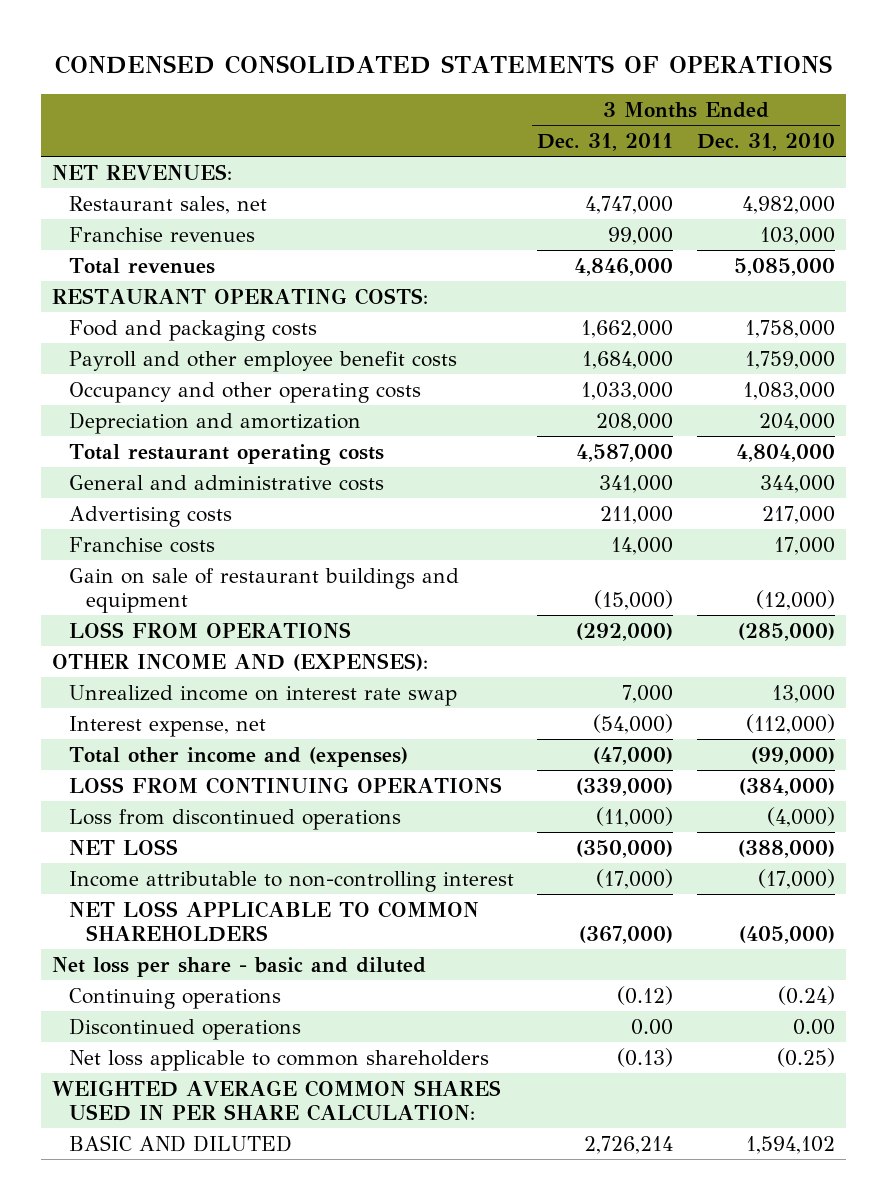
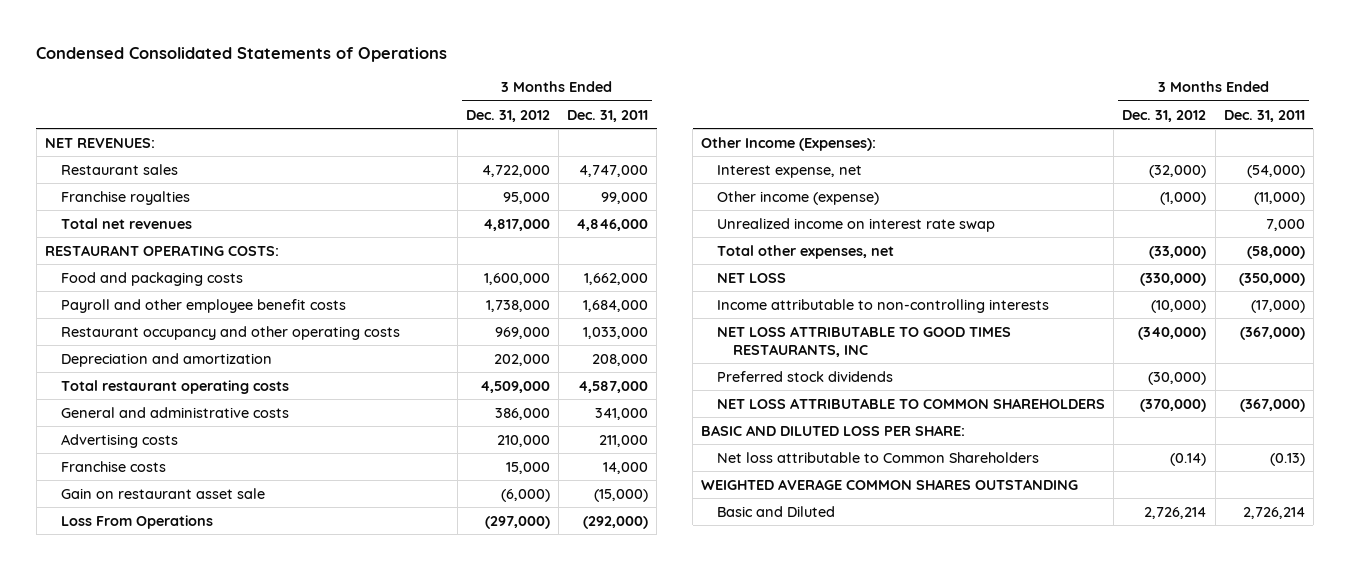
[55,55,833,75] CONDENSED CONSOLIDATED STATEMENTS OF OPERATIONS -> [36,46,448,62] Condensed Consolidated Statements of Operations
[696,133,835,152] Dec. 31, 2010 -> none
none -> [466,109,551,122] Dec. 31, 2012
[69,195,268,214] Restaurant sales, net -> [61,163,179,175] Restaurant sales
[69,226,256,242] Franchise revenues -> [61,190,191,205] Franchise royalties
[69,257,216,274] Total revenues -> [61,217,193,229] Total net revenues
[69,381,422,403] Occupancy and other operating costs -> [61,325,401,340] Restaurant occupancy and other operating costs
[69,567,460,614] Gain on sale of restaurant buildings and equipment -> [61,487,266,499] Gain on restaurant asset sale
[69,621,352,638] LOSS FROM OPERATIONS -> [61,514,214,529] Loss From Operations
[52,652,429,671] OTHER INCOME AND (EXPENSES): -> [701,136,877,151] Other Income (Expenses):
[69,776,503,794] LOSS FROM CONTINUING OPERATIONS -> none
[69,808,402,830] Loss from discontinued operations -> none
none -> [717,190,880,205] Other income (expense)
[69,684,458,706] Unrealized income on interest rate swap -> [717,217,996,232] Unrealized income on interest rate swap
[69,746,409,767] Total other income and (expenses) -> [717,244,895,259] Total other expenses, net
[593,746,674,765] (47,000) -> [1246,245,1305,259] (58,000)
[69,987,282,1009] Continuing operations -> none
[69,1017,302,1040] Discontinued operations -> none
[69,870,515,892] Income attributable to non-controlling interest -> [717,298,1050,313] Income attributable to non-controlling interests
[69,900,480,943] NET LOSS APPLICABLE TO COMMON SHAREHOLDERS -> [717,325,1012,357] NET LOSS ATTRIBUTABLE TO GOOD TIMES RESTAURANTS, INC
none -> [717,370,894,382] Preferred stock dividends
none -> [717,397,1106,409] NET LOSS ATTRIBUTABLE TO COMMON SHAREHOLDERS
[52,956,427,977] Net loss per share - basic and diluted -> [701,424,966,436] BASIC AND DILUTED LOSS PER SHARE:
[69,1049,490,1071] Net loss applicable to common shareholders -> [717,451,1040,463] Net loss attributable to Common Shareholders
[52,1079,502,1122] WEIGHTED AVERAGE COMMON SHARES USED IN PER SHARE CALCULATION: -> [701,478,1079,490] WEIGHTED AVERAGE COMMON SHARES OUTSTANDING
[69,1134,293,1152] BASIC AND DILUTED -> [717,505,836,517] Basic and Diluted

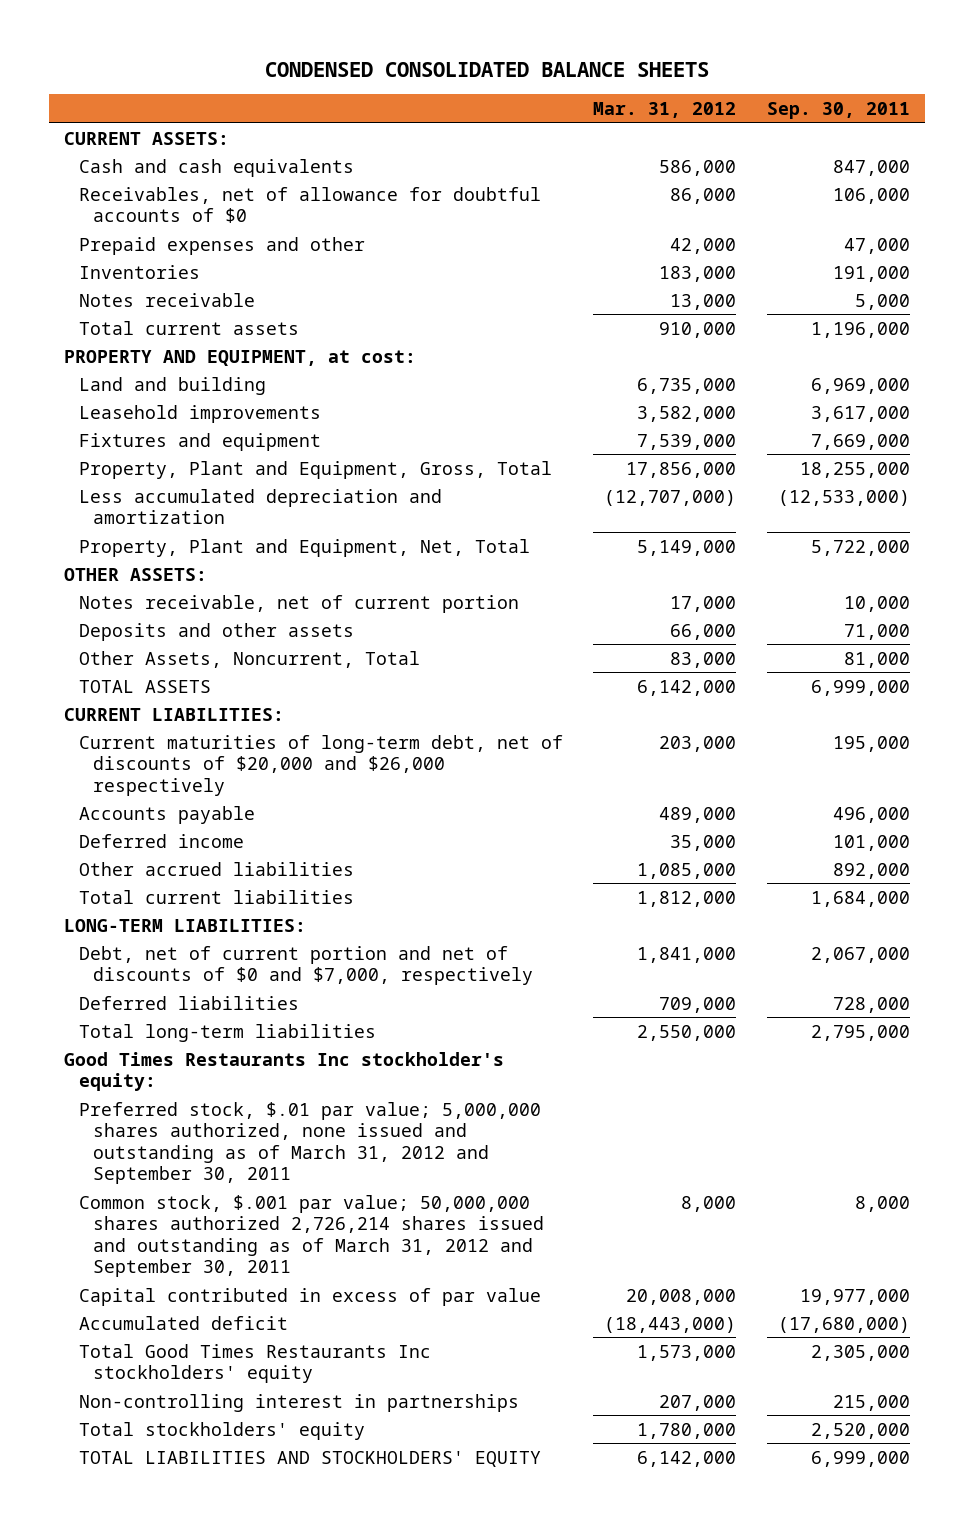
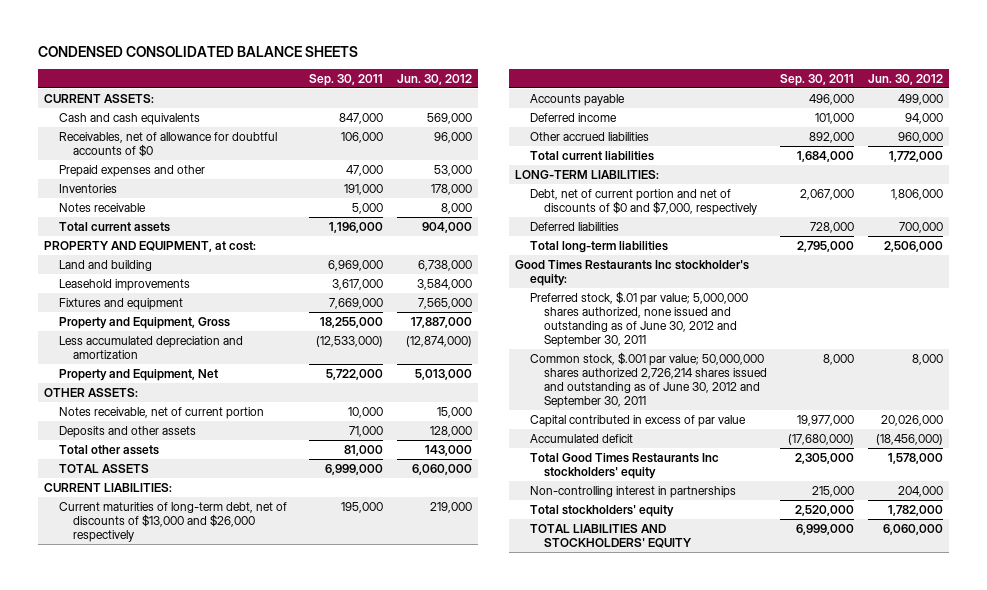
[593,102,737,119] Mar. 31, 2012 -> none
none -> [396,73,472,85] Jun. 30, 2012
[78,460,552,479] Property, Plant and Equipment, Gross, Total -> [58,317,230,330] Property and Equipment, Gross
[78,538,530,557] Property, Plant and Equipment, Net, Total -> [58,369,218,382] Property and Equipment, Net
[78,650,420,668] Other Assets, Noncurrent, Total -> [58,445,159,456] Total other assets
[78,734,563,796] Current maturities of long-term debt, net of discounts of $20,000 and $26,000 respectively -> [58,502,287,543] Current maturities of long-term debt, net of discounts of $13,000 and $26,000 respectively
[78,1101,541,1184] Preferred stock, $.01 par value; 5,000,000 shares authorized, none issued and outstanding as of March 31, 2012 and September 30, 2011 -> [529,291,748,348] Preferred stock, $.01 par value; 5,000,000 shares authorized, none issued and outstanding as of June 30, 2012 and September 30, 2011
[78,1194,545,1277] Common stock, $.001 par value; 50,000,000 shares authorized 2,726,214 shares issued and outstanding as of March 31, 2012 and September 30, 2011 -> [529,352,767,409] Common stock, $.001 par value; 50,000,000 shares authorized 2,726,214 shares issued and outstanding as of June 30, 2012 and September 30, 2011

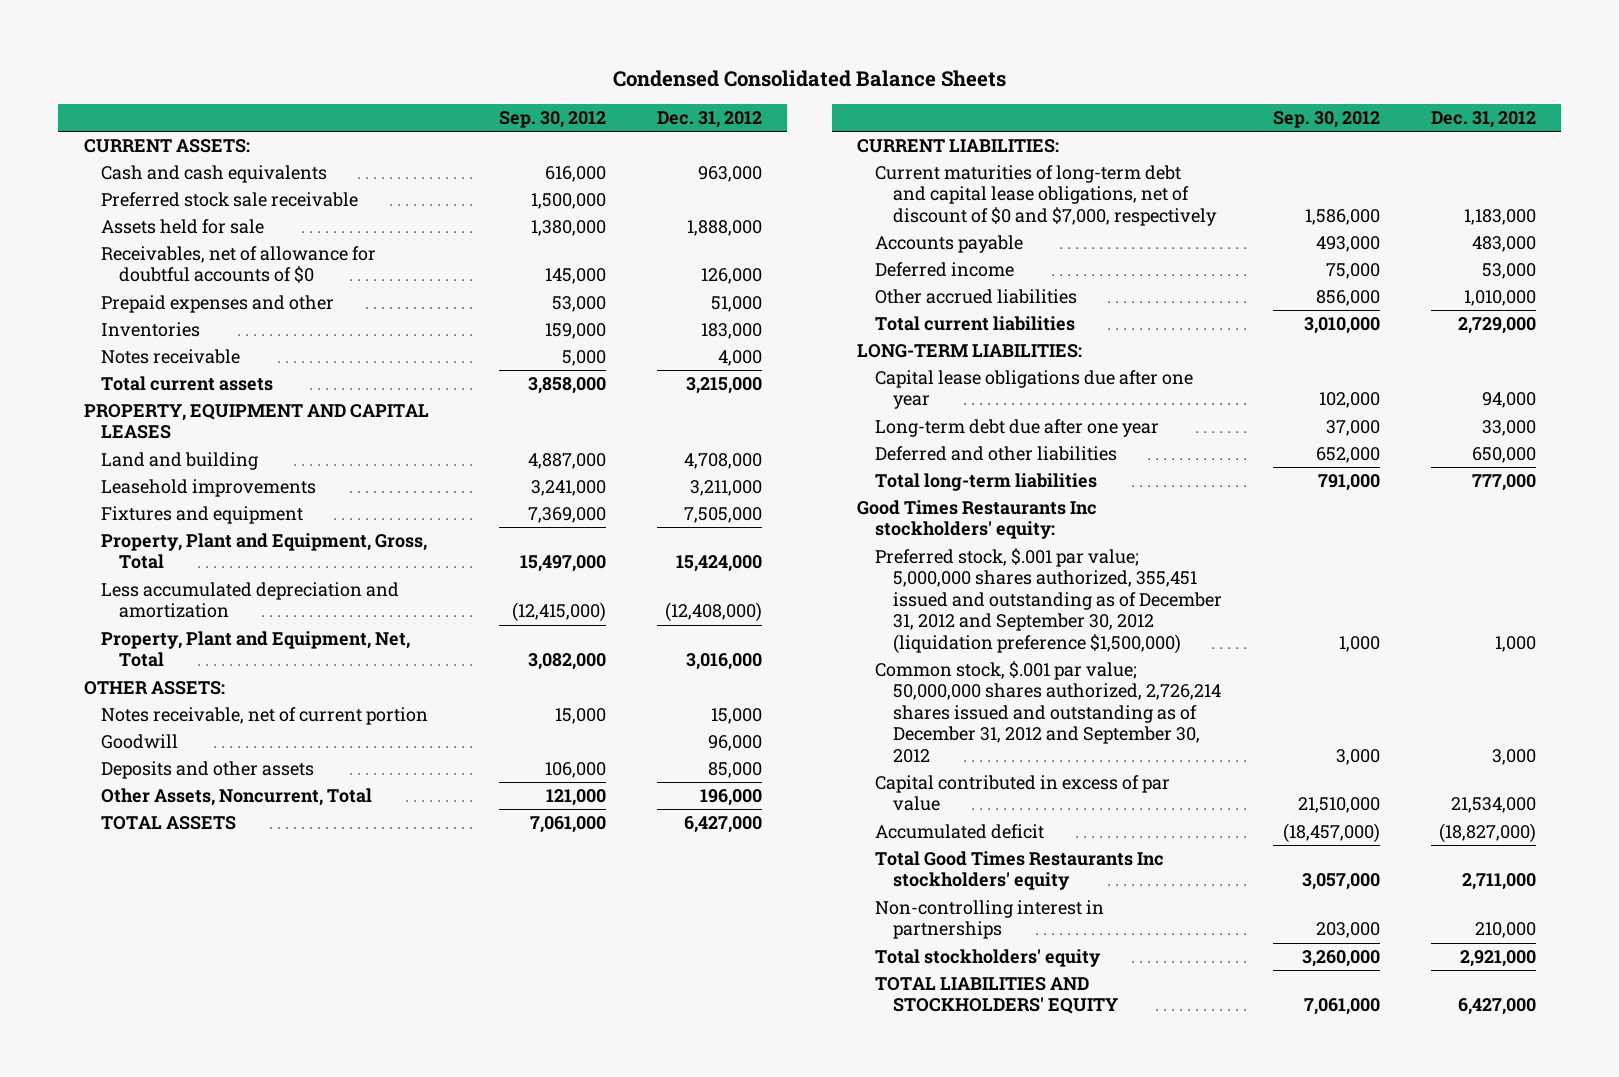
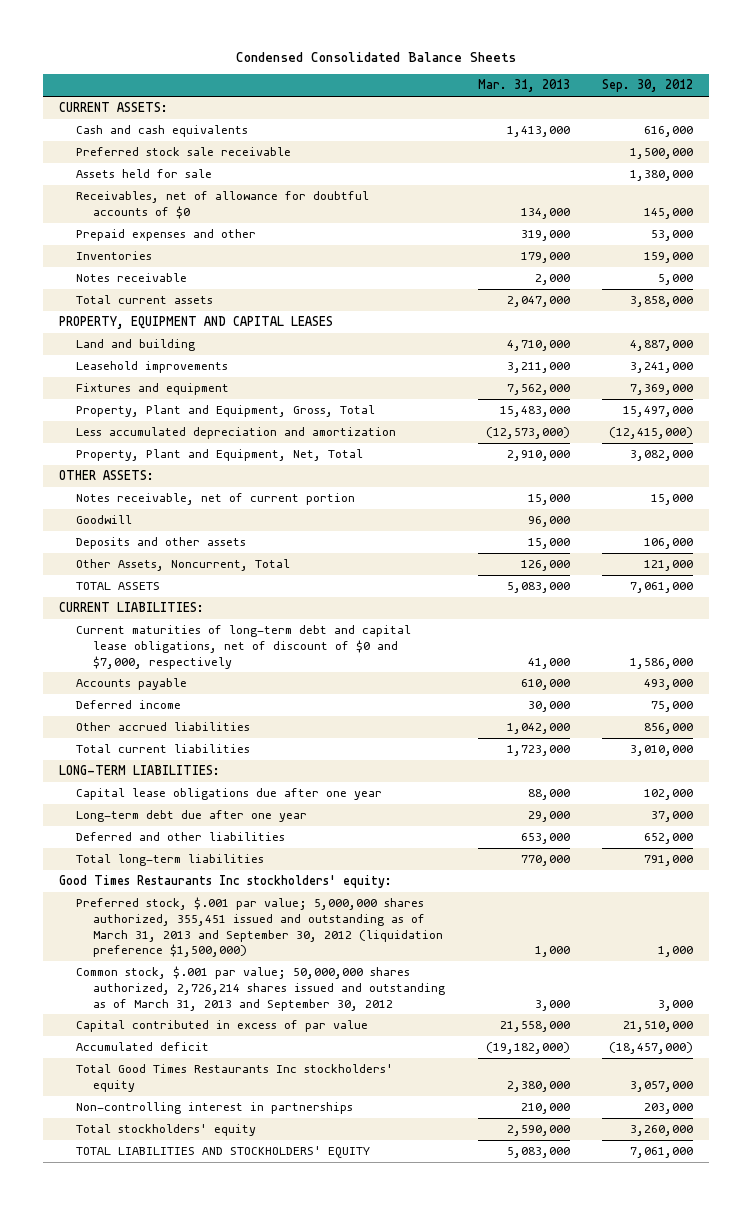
[656,110,762,128] Dec. 31, 2012 -> none
none -> [477,79,570,93] Mar. 31, 2013
[875,548,1222,654] Preferred stock, $.001 par value; 5,000,000 shares authorized, 355,451 issued and outstanding as of December 31, 2012 and September 30, 2012 (liquidation preference $1,500,000) -> [76,897,444,958] Preferred stock, $.001 par value; 5,000,000 shares authorized, 355,451 issued and outstanding as of March 31, 2013 and September 30, 2012 (liquidation preference $1,500,000)
[875,661,1221,763] Common stock, $.001 par value; 50,000,000 shares authorized, 2,726,214 shares issued and outstanding as of December 31, 2012 and September 30, 2012 -> [76,966,446,1011] Common stock, $.001 par value; 50,000,000 shares authorized, 2,726,214 shares issued and outstanding as of March 31, 2013 and September 30, 2012

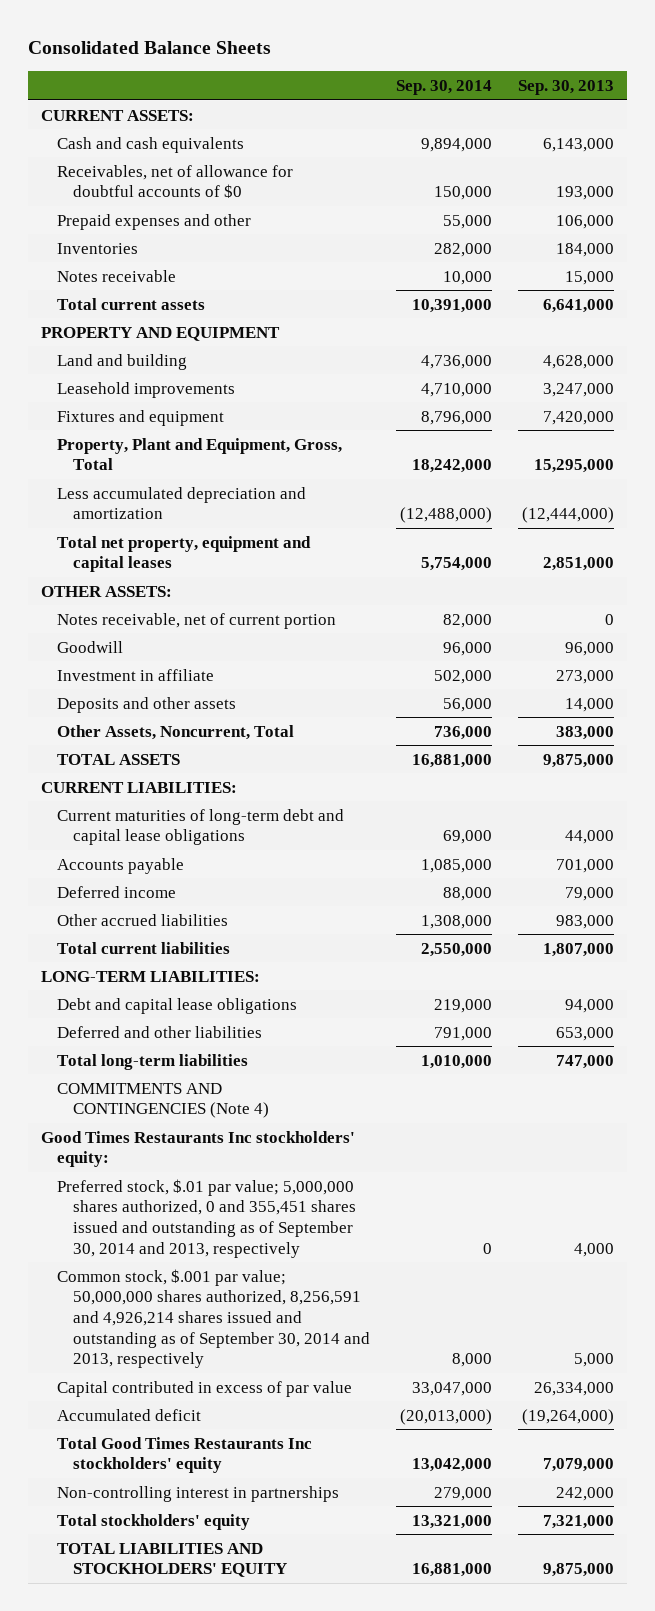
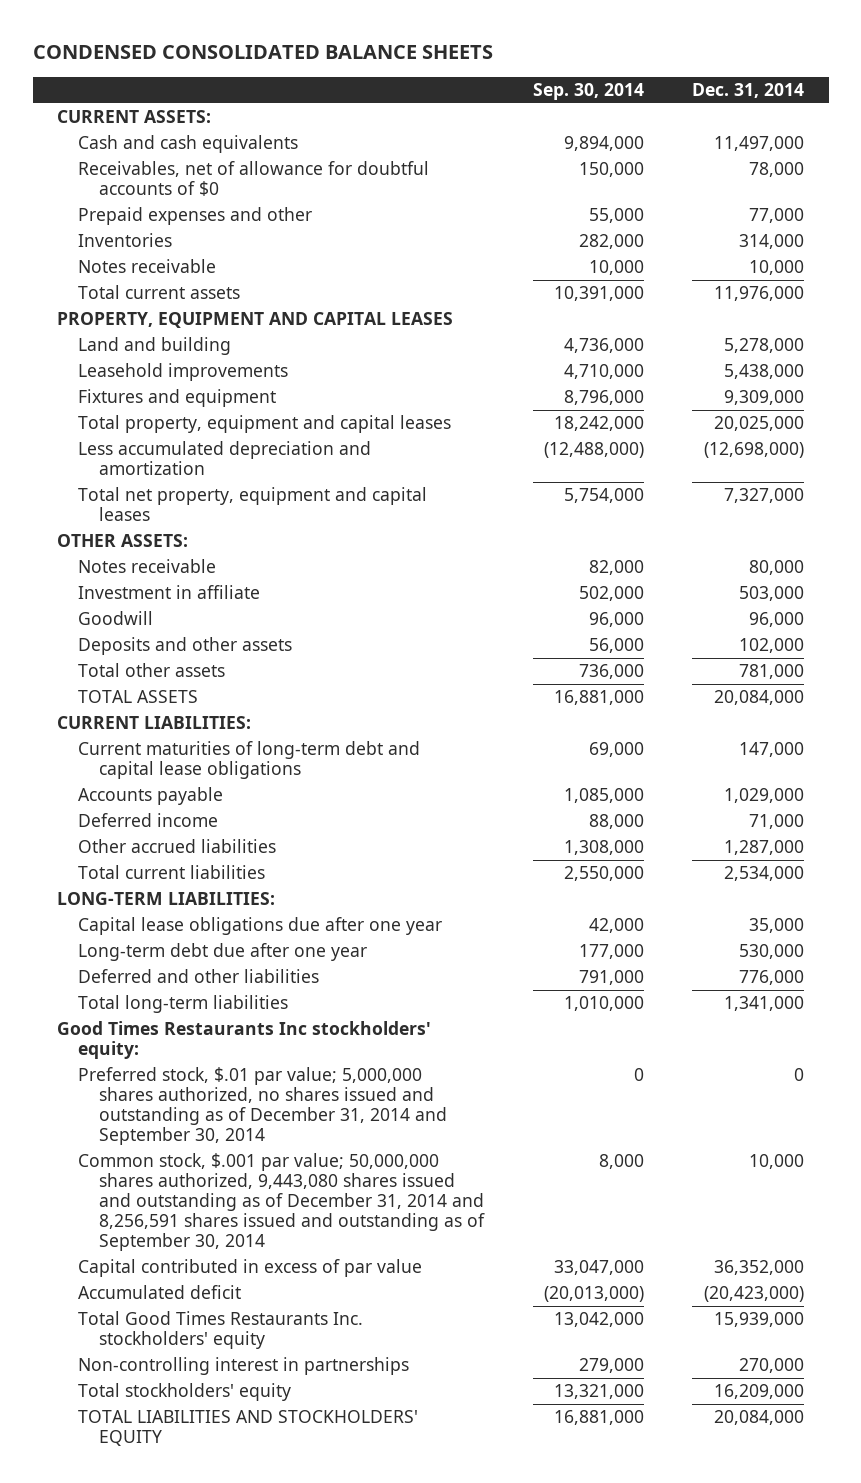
[28,41,272,55] Consolidated Balance Sheets -> [32,45,493,60] CONDENSED CONSOLIDATED BALANCE SHEETS
[517,79,614,95] Sep. 30, 2013 -> none
none -> [692,82,805,98] Dec. 31, 2014
[41,326,281,341] PROPERTY AND EQUIPMENT -> [56,312,453,329] PROPERTY, EQUIPMENT AND CAPITAL LEASES
[57,437,343,471] Property, Plant and Equipment, Gross, Total -> [77,415,451,434] Total property, equipment and capital leases
[57,612,337,629] Notes receivable, net of current portion -> [77,559,216,574] Notes receivable
[57,640,124,653] Goodwill -> [77,611,153,626] Goodwill
[57,724,295,740] Other Assets, Noncurrent, Total -> [77,663,225,678] Total other assets
[57,997,298,1014] Debt and capital lease obligations -> none
none -> [77,917,442,936] Capital lease obligations due after one year
none -> [77,943,367,962] Long-term debt due after one year
[57,1082,270,1119] COMMITMENTS AND CONTINGENCIES (Note 4) -> none
[57,1178,357,1258] Preferred stock, $.01 par value; 5,000,000 shares authorized, 0 and 355,451 shares issued and outstanding as of September 30, 2014 and 2013, respectively -> [77,1067,448,1146] Preferred stock, $.01 par value; 5,000,000 shares authorized, no shares issued and outstanding as of December 31, 2014 and September 30, 2014
[57,1268,371,1369] Common stock, $.001 par value; 50,000,000 shares authorized, 8,256,591 and 4,926,214 shares issued and outstanding as of September 30, 2014 and 2013, respectively -> [77,1153,486,1252] Common stock, $.001 par value; 50,000,000 shares authorized, 9,443,080 shares issued and outstanding as of December 31, 2014 and 8,256,591 shares issued and outstanding as of September 30, 2014
[57,1436,313,1474] Total Good Times Restaurants Inc stockholders' equity -> [77,1311,363,1350] Total Good Times Restaurants Inc. stockholders' equity

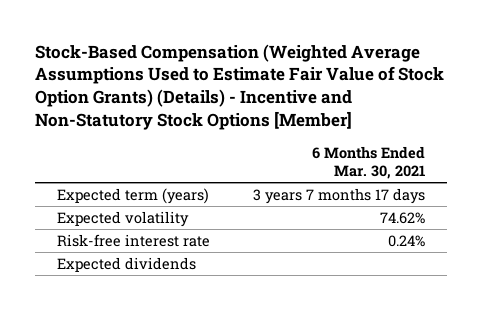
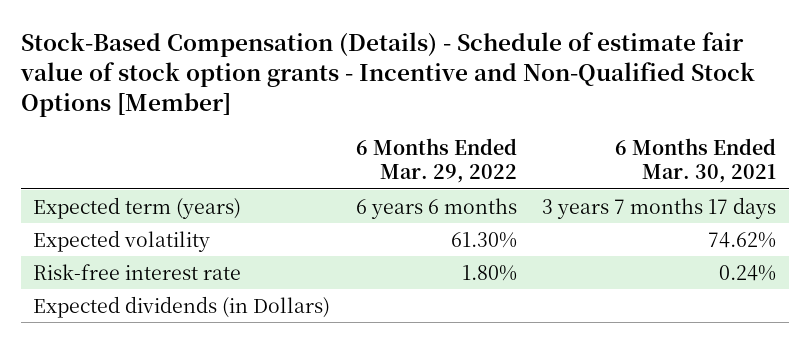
[34,43,444,130] Stock-Based Compensation (Weighted Average Assumptions Used to Estimate Fair Value of Stock Option Grants) (Details) - Incentive and Non-Statutory Stock Options [Member] -> [19,31,755,118] Stock-Based Compensation (Details) - Schedule of estimate fair value of stock option grants - Incentive and Non-Qualified Stock Options [Member]
none -> [355,137,517,184] 6 Months Ended Mar. 29, 2022
[56,256,196,272] Expected dividends -> [33,295,331,318] Expected dividends (in Dollars)

